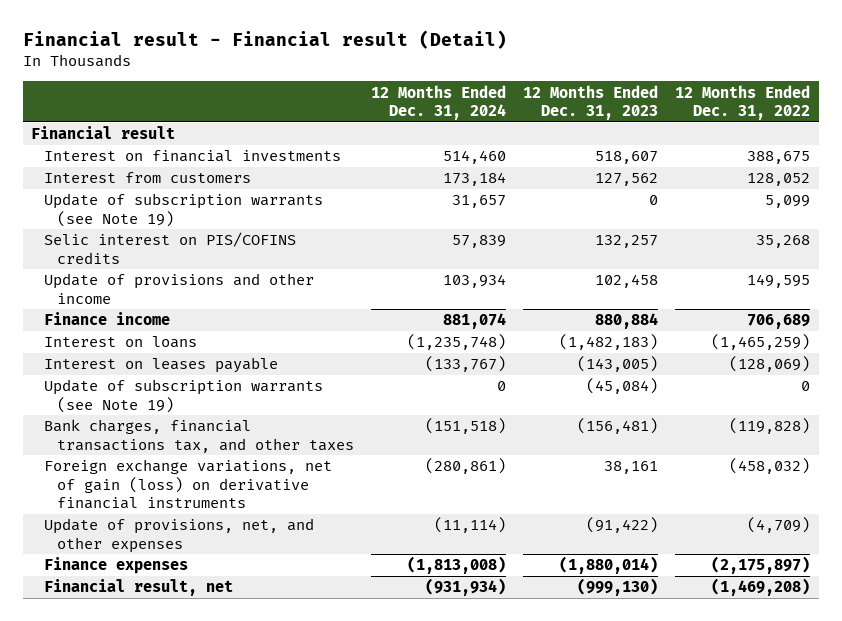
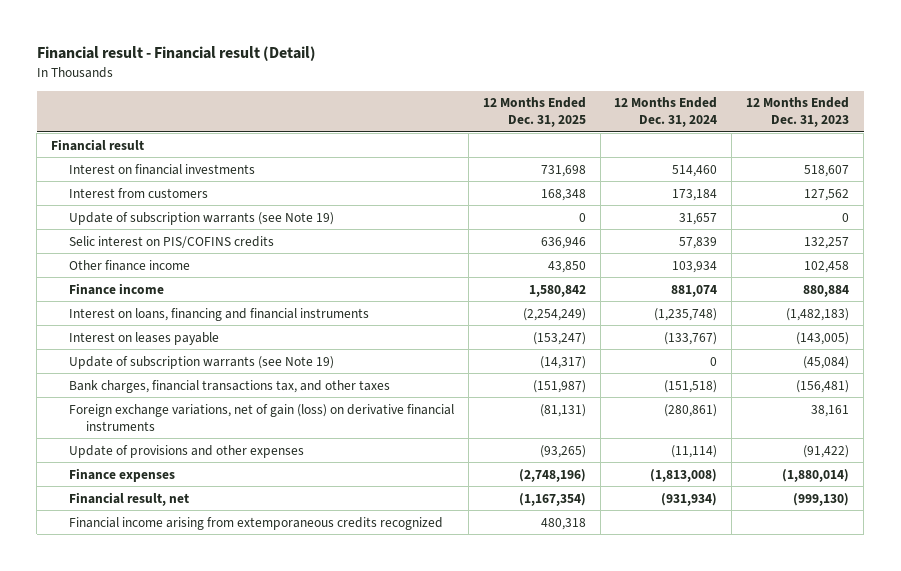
[675,84,811,120] 12 Months Ended Dec. 31, 2022 -> none
none -> [482,97,586,128] 12 Months Ended Dec. 31, 2025
[43,273,314,304] Update of provisions and other income -> [68,259,190,271] Other finance income
[43,336,197,349] Interest on loans -> [68,307,369,321] Interest on loans, financing and financial instruments
[43,518,314,553] Update of provisions, net, and other expenses -> [68,444,304,458] Update of provisions and other expenses
none -> [68,516,443,530] Financial income arising from extemporaneous credits recognized

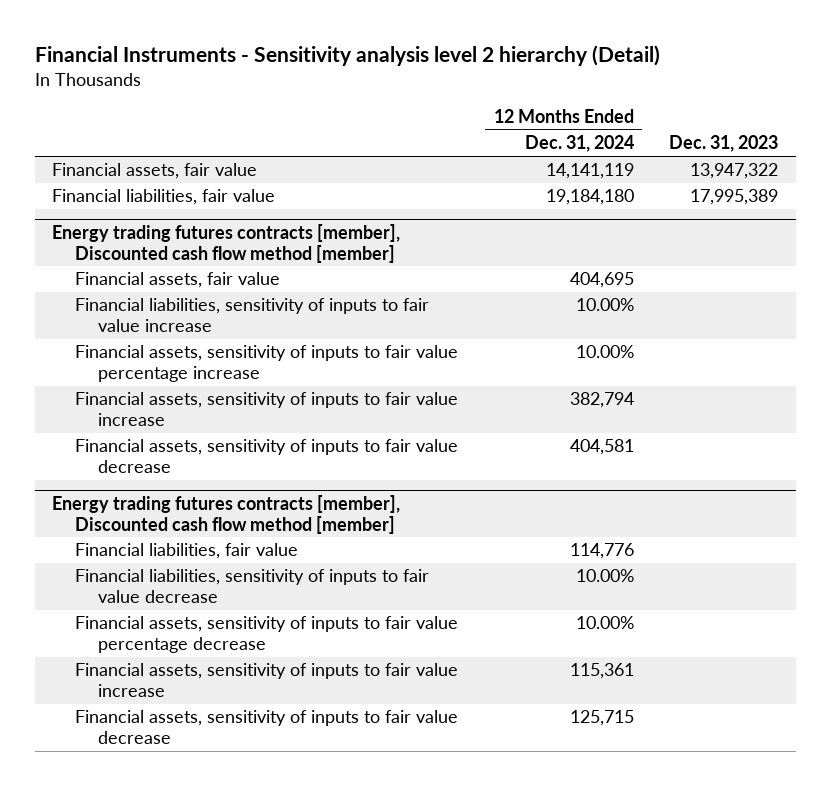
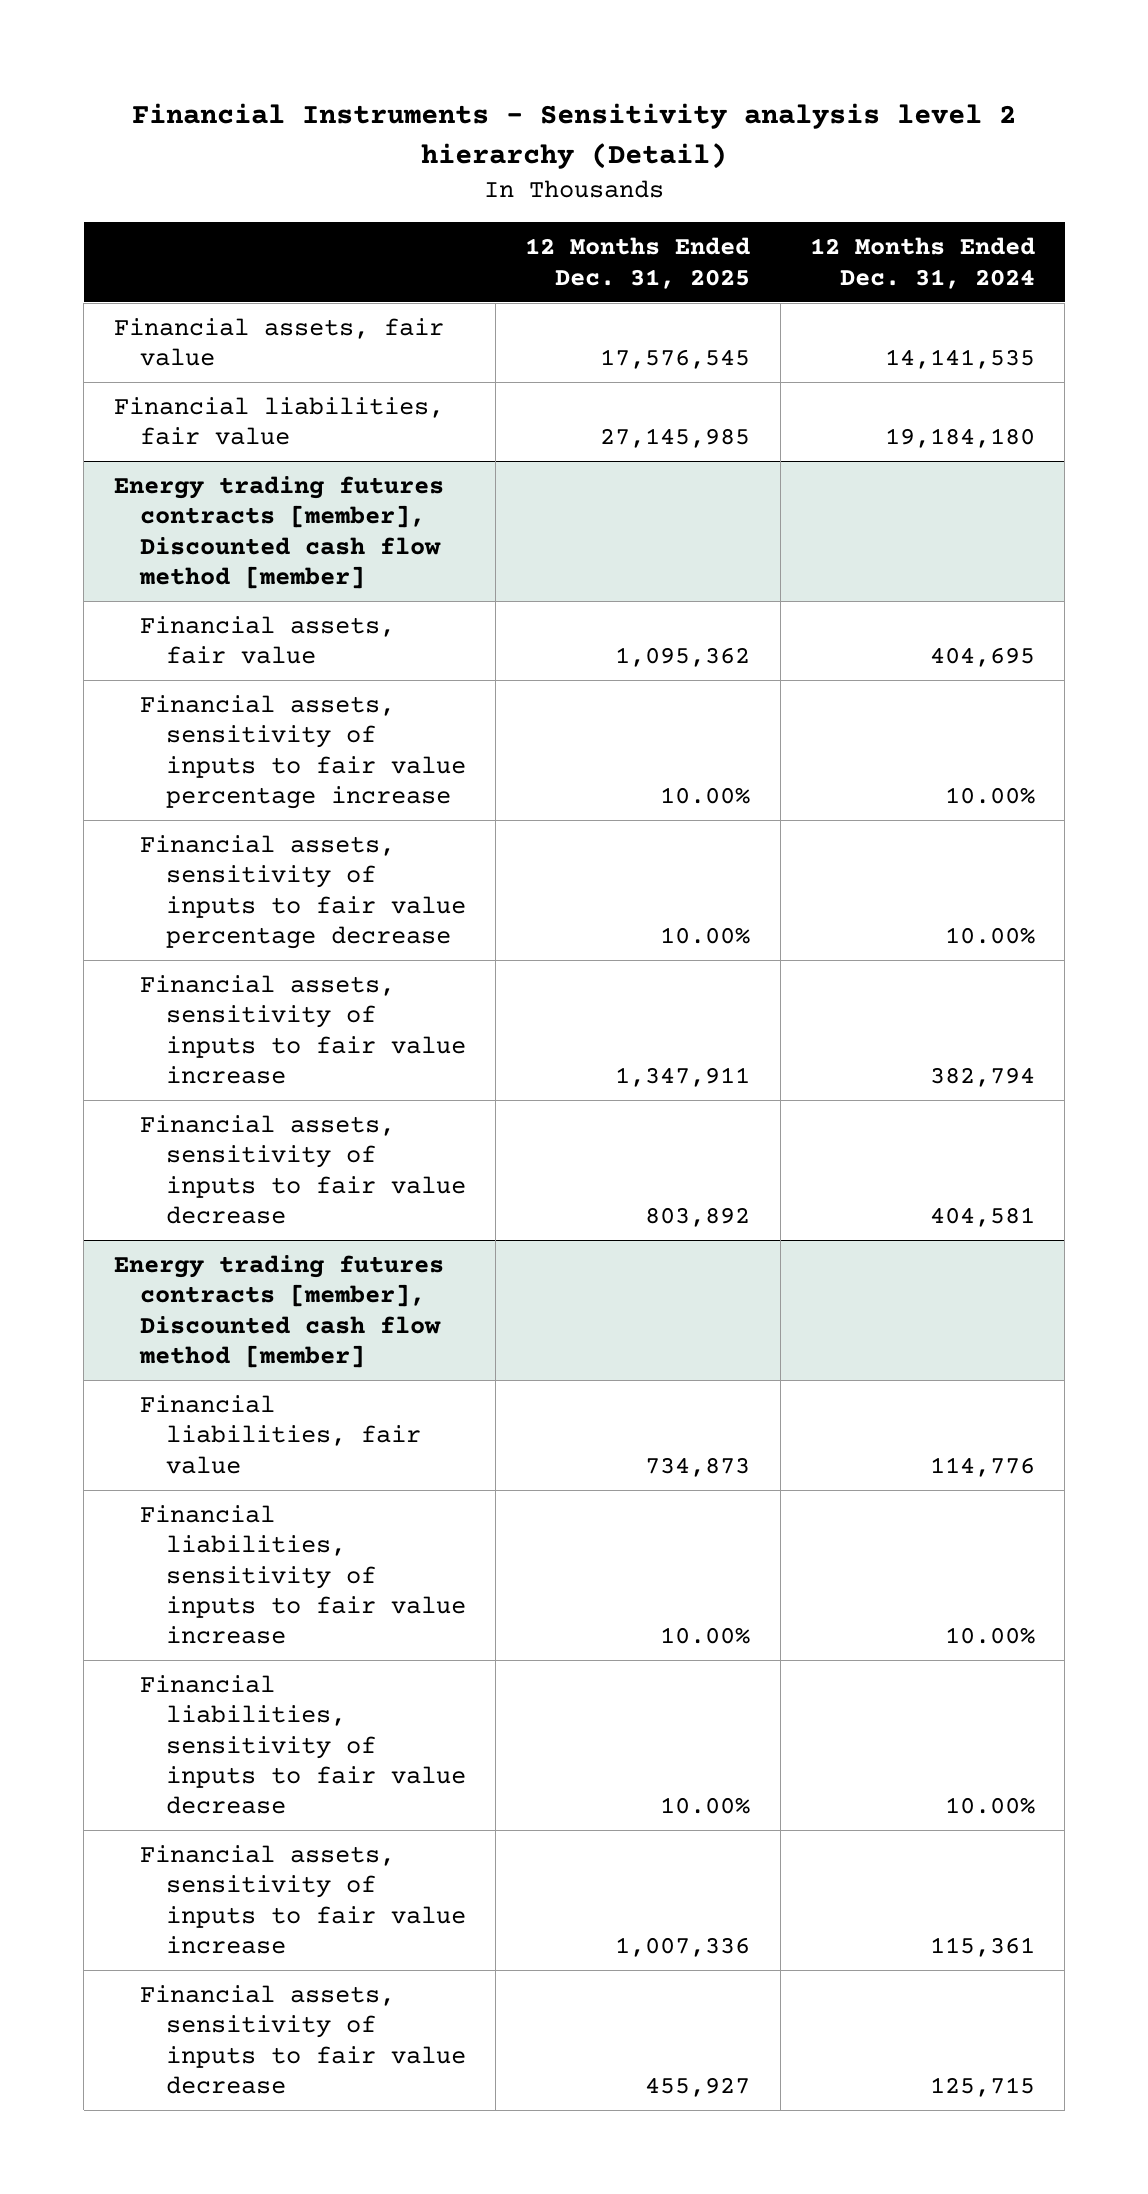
[669,135,779,153] Dec. 31, 2023 -> none
none -> [525,237,751,289] 12 Months Ended Dec. 31, 2025
[545,163,634,180] 14,141,119 -> [884,349,1035,370] 14,141,535
[75,616,459,654] Financial assets, sensitivity of inputs to fair value percentage decrease -> [139,834,466,949] Financial assets, sensitivity of inputs to fair value percentage decrease
[75,298,430,333] Financial liabilities, sensitivity of inputs to fair value increase -> [139,1504,466,1645] Financial liabilities, sensitivity of inputs to fair value increase

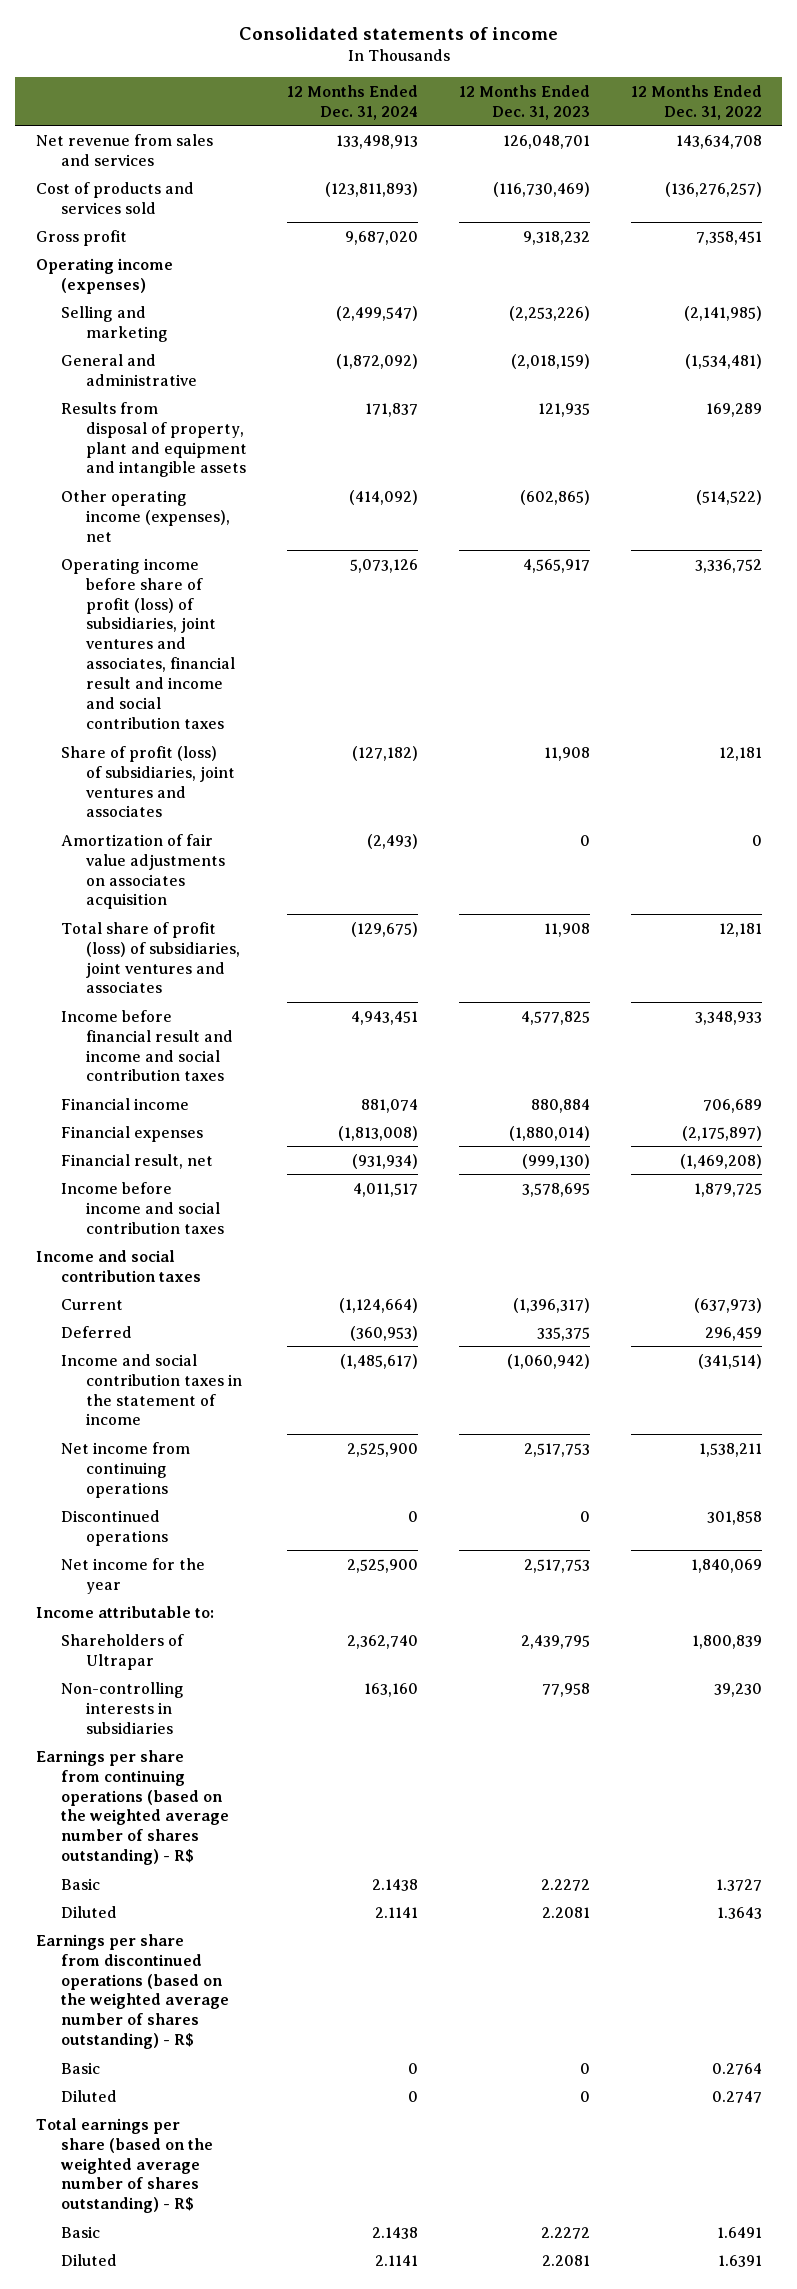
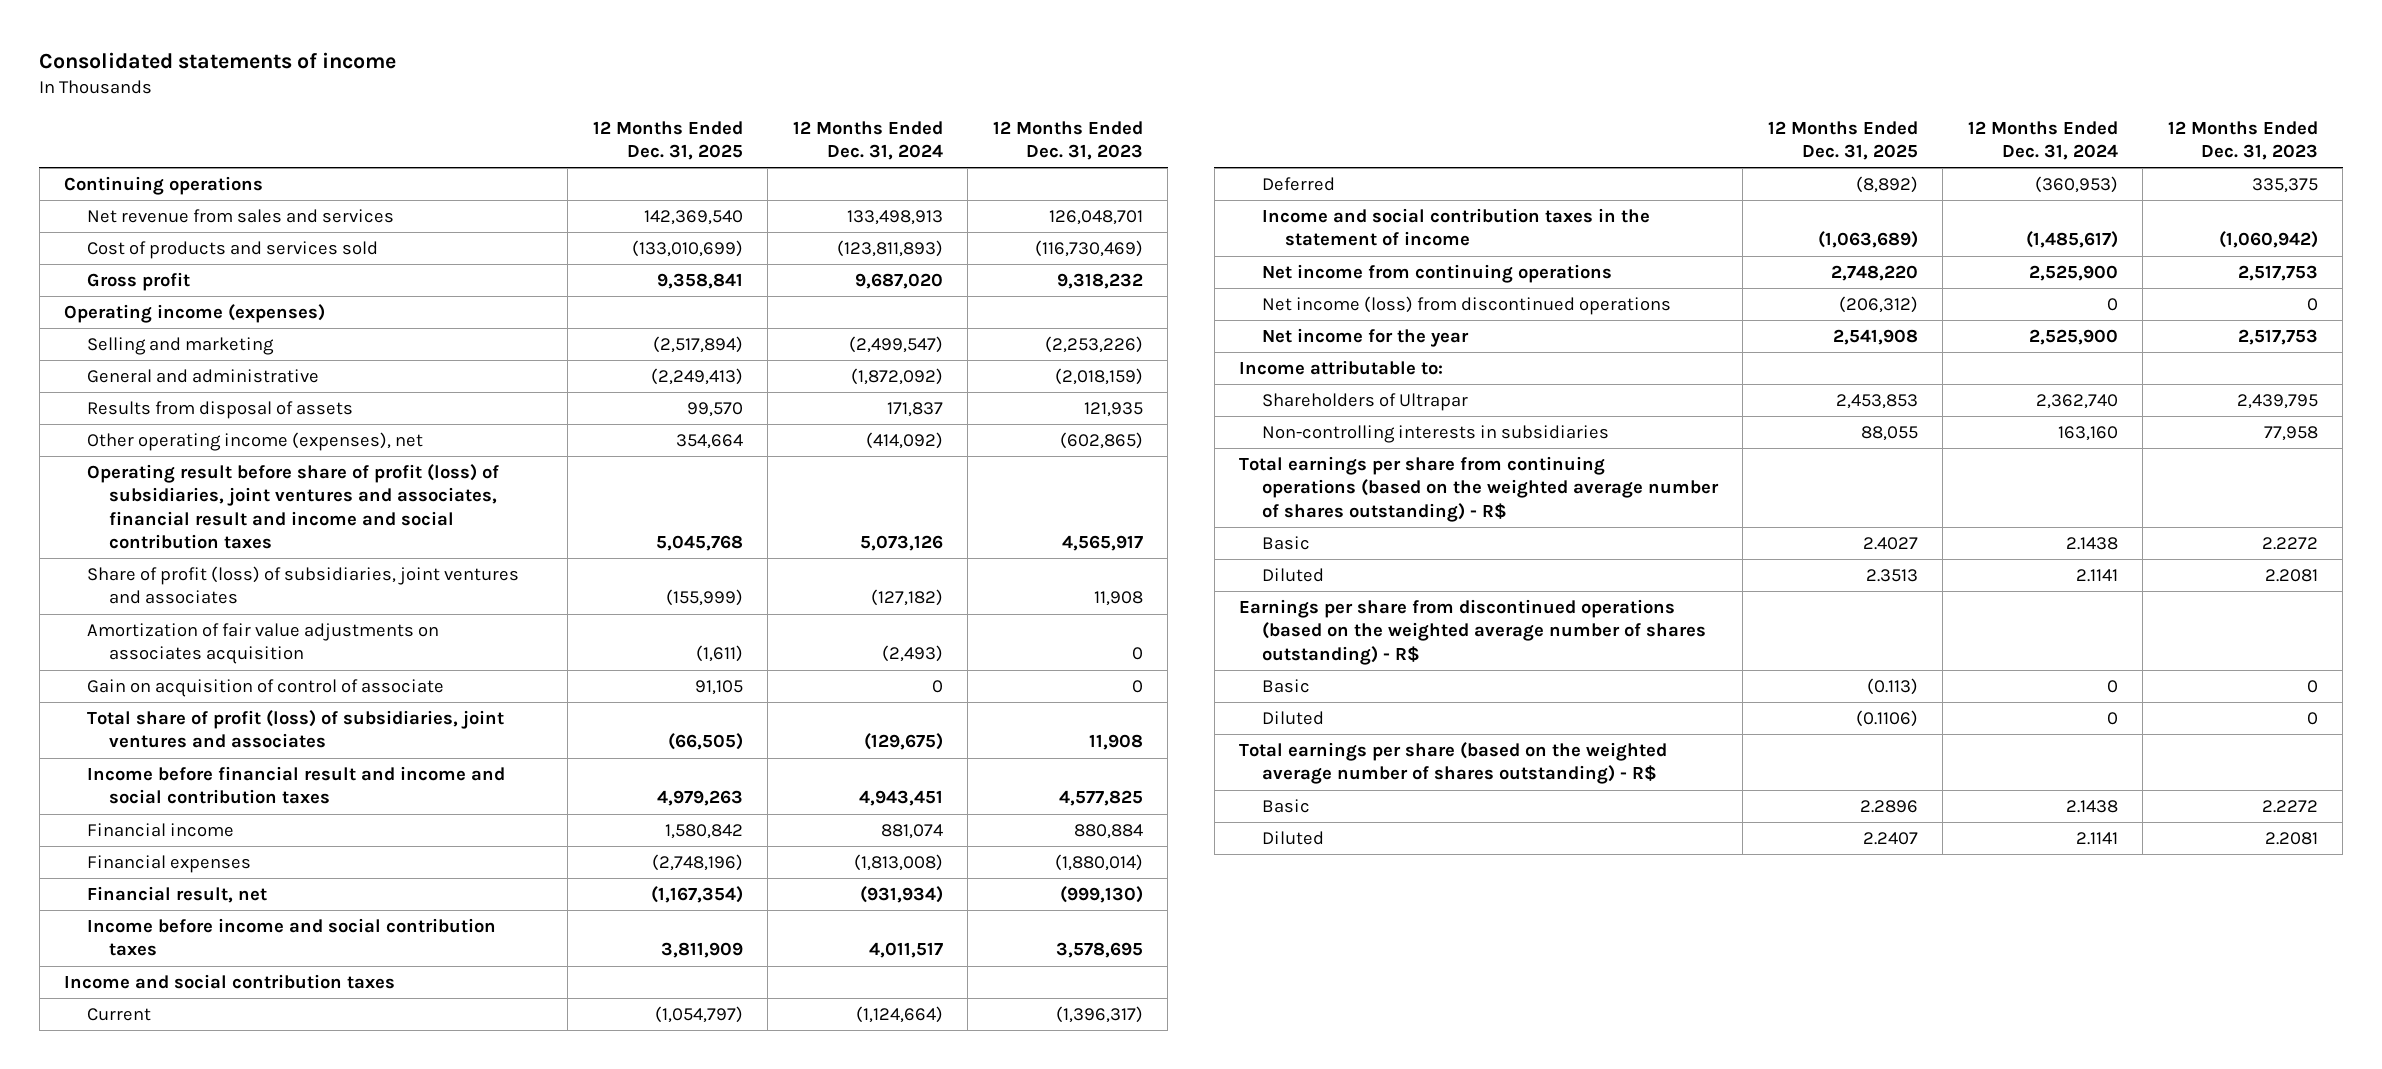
[630,84,762,120] 12 Months Ended Dec. 31, 2022 -> none
none -> [592,120,743,160] 12 Months Ended Dec. 31, 2025
none -> [64,176,264,196] Continuing operations
[60,401,247,478] Results from disposal of property, plant and equipment and intangible assets -> [86,401,353,420] Results from disposal of assets
[60,557,235,730] Operating income before share of profit (loss) of subsidiaries, joint ventures and associates, financial result and income and social contribution taxes -> [86,464,499,549] Operating result before share of profit (loss) of subsidiaries, joint ventures and associates, financial result and income and social contribution taxes
none -> [86,679,444,698] Gain on acquisition of control of associate
[60,1509,168,1546] Discontinued operations -> [1261,296,1671,316] Net income (loss) from discontinued operations
[35,1749,229,1866] Earnings per share from continuing operations (based on the weighted average number of shares outstanding) - R$ -> [1239,456,1719,522] Total earnings per share from continuing operations (based on the weighted average number of shares outstanding) - R$

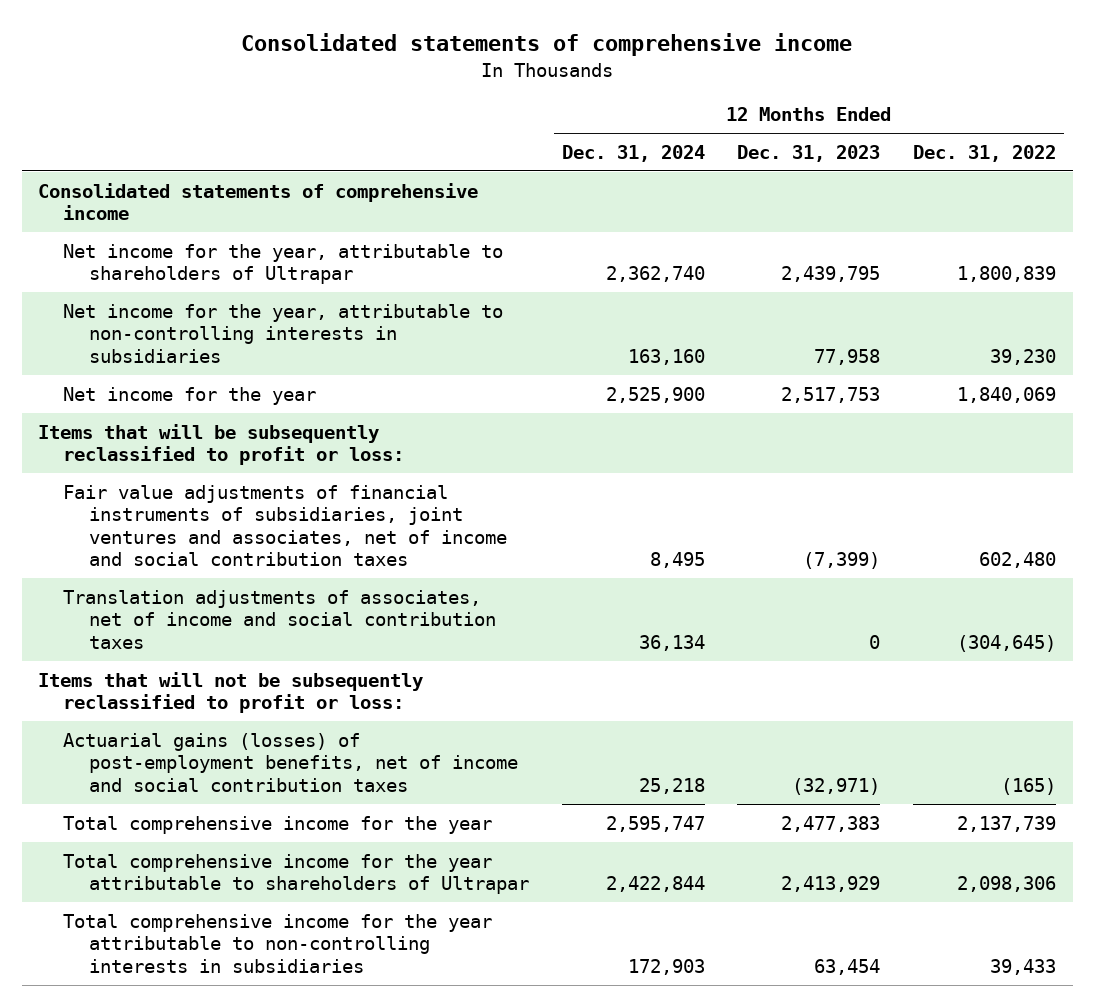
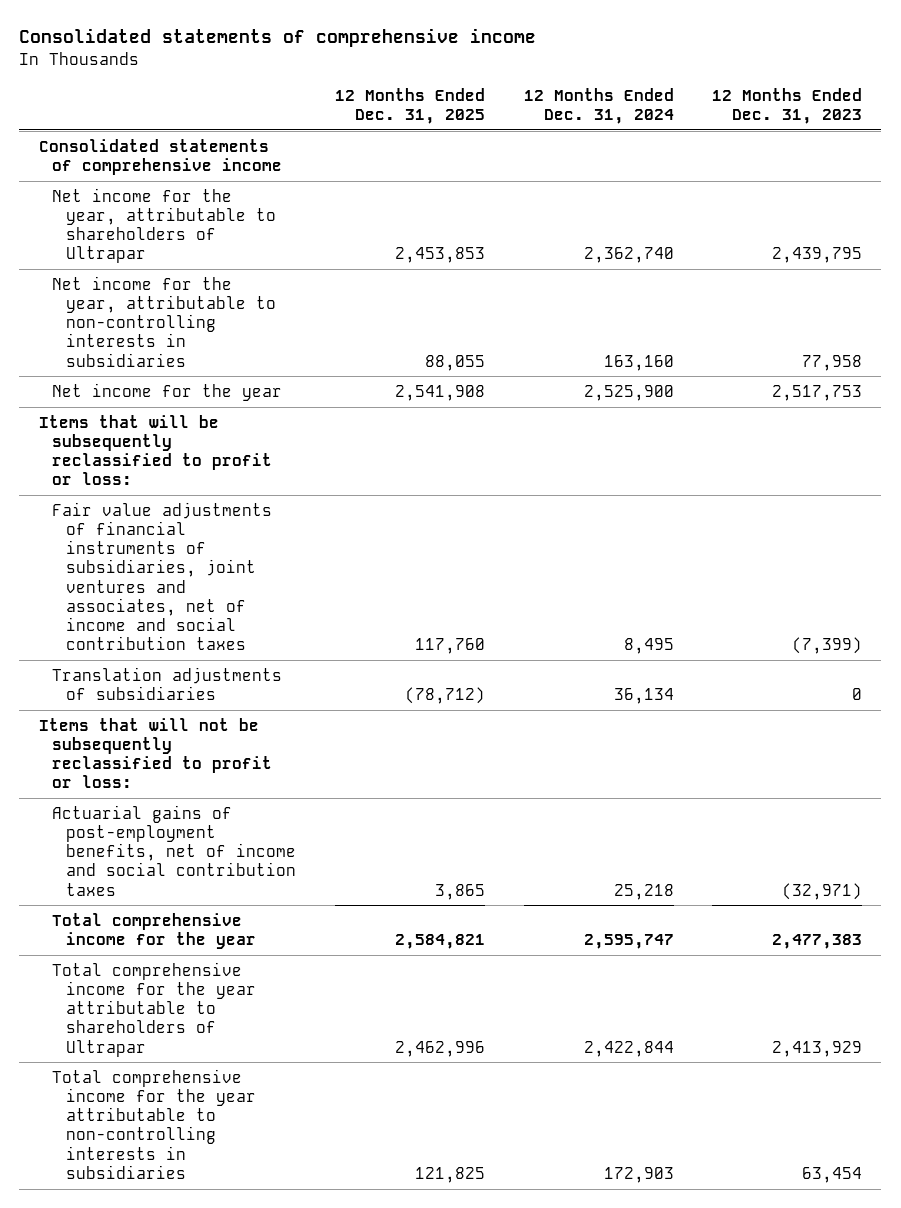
[913,144,1057,162] Dec. 31, 2022 -> none
none -> [334,87,485,125] 12 Months Ended Dec. 31, 2025
[63,589,496,649] Translation adjustments of associates, net of income and social contribution taxes -> [52,666,283,700] Translation adjustments of subsidiaries
[63,732,518,792] Actuarial gains (losses) of post-employment benefits, net of income and social contribution taxes -> [52,804,297,896] Actuarial gains of post-employment benefits, net of income and social contribution taxes

